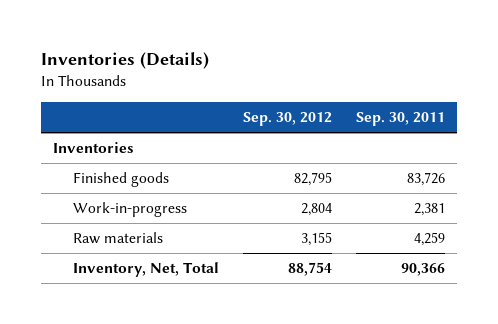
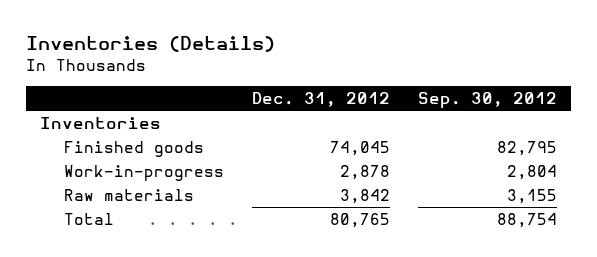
[355,111,445,126] Sep. 30, 2011 -> none
none -> [252,92,391,108] Dec. 31, 2012
[73,262,220,278] Inventory, Net, Total -> [64,212,115,225] Total

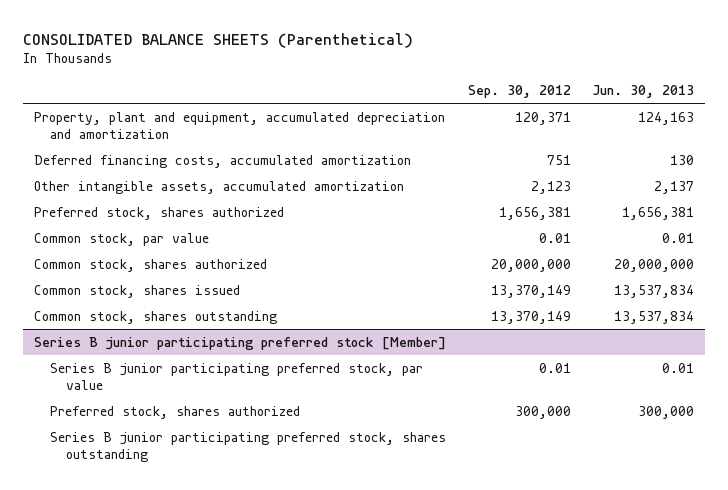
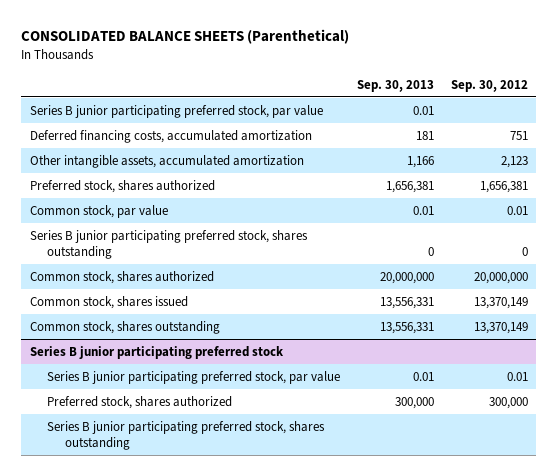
[592,84,695,98] Jun. 30, 2013 -> none
none -> [357,79,435,92] Sep. 30, 2013
[34,111,446,139] Property, plant and equipment, accumulated depreciation and amortization -> none
none -> [29,104,323,118] Series B junior participating preferred stock, par value
none -> [29,229,308,259] Series B junior participating preferred stock, shares outstanding
[34,336,447,350] Series B junior participating preferred stock [Member] -> [29,345,284,359] Series B junior participating preferred stock

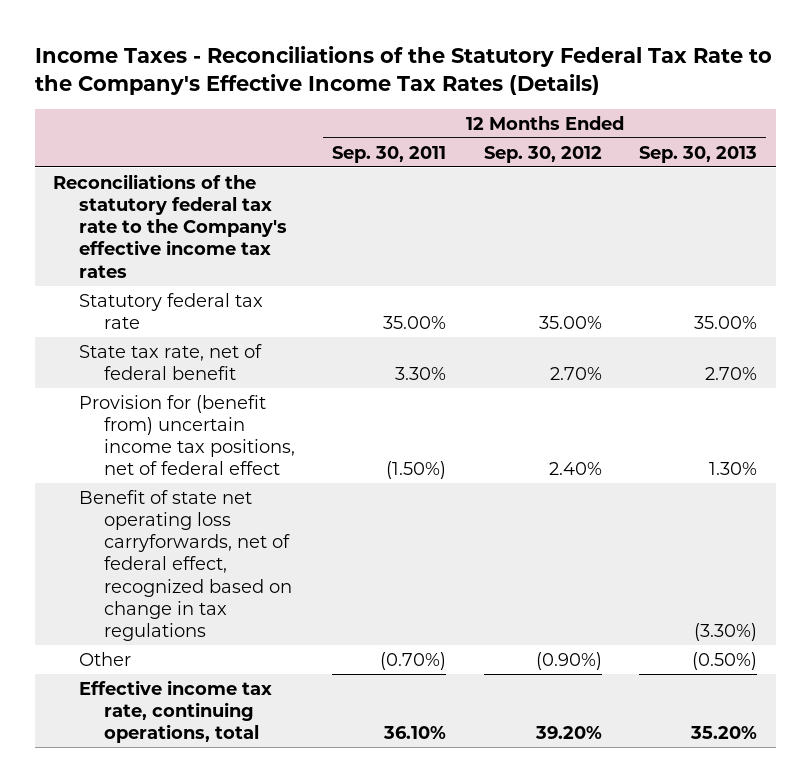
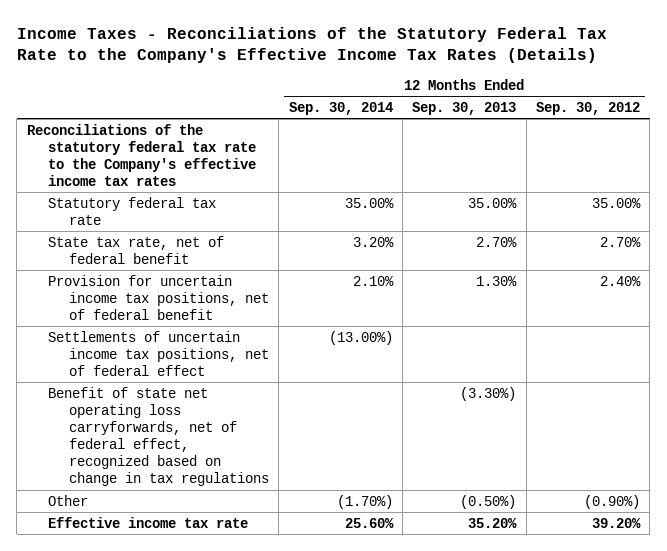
[332,145,447,163] Sep. 30, 2011 -> none
none -> [288,101,393,115] Sep. 30, 2014
[78,394,296,476] Provision for (benefit from) uncertain income tax positions, net of federal effect -> [47,274,269,320] Provision for uncertain income tax positions, net of federal benefit
none -> [47,330,269,376] Settlements of uncertain income tax positions, net of federal effect
[78,679,272,744] Effective income tax rate, continuing operations, total -> [47,516,248,528] Effective income tax rate

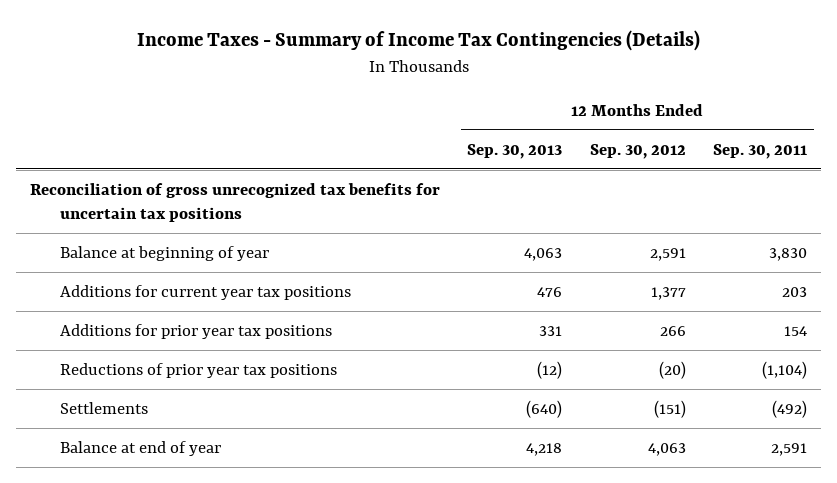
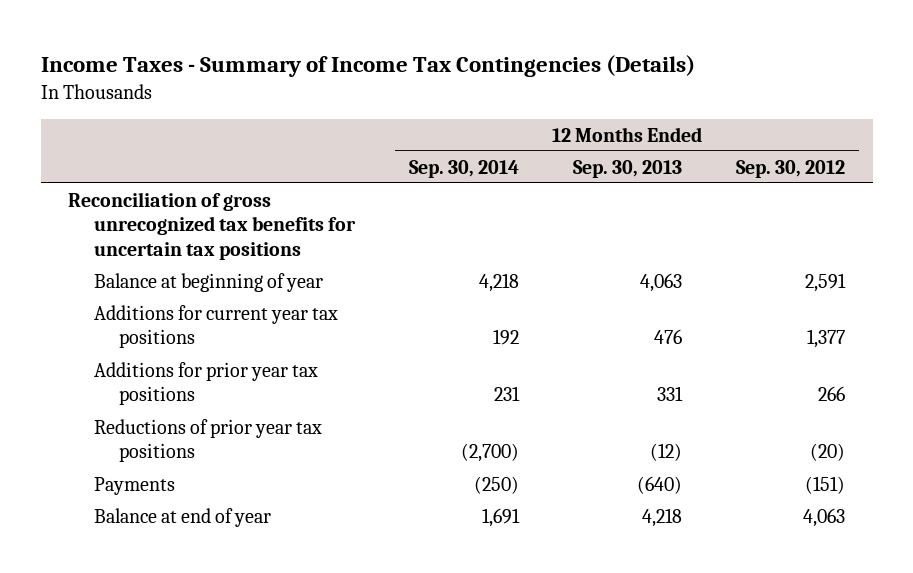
[713,143,808,159] Sep. 30, 2011 -> none
none -> [408,159,519,178] Sep. 30, 2014
[59,401,148,414] Settlements -> [93,476,175,495] Payments

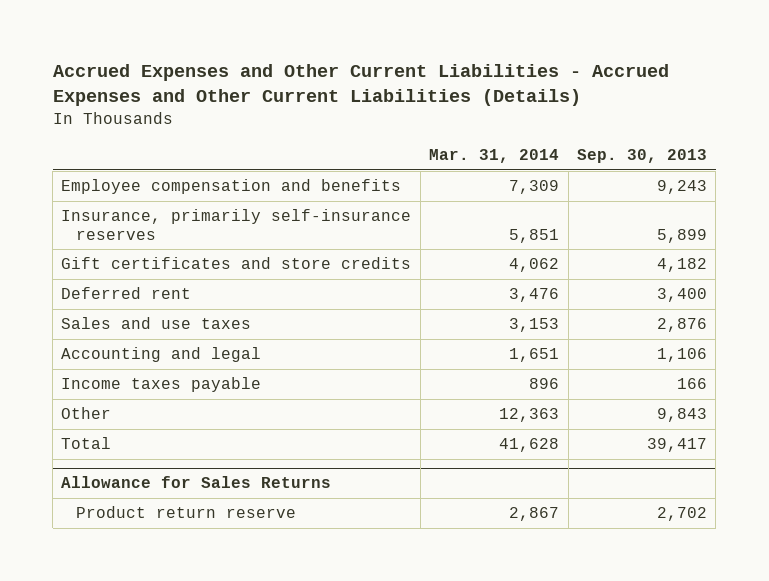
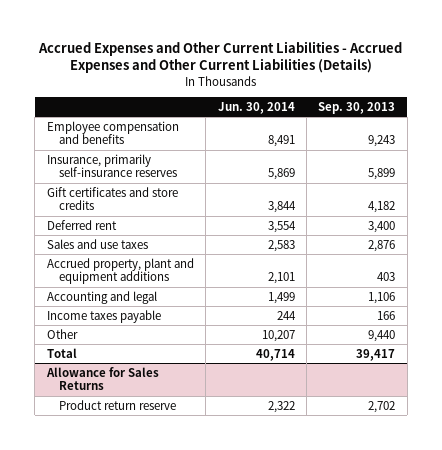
[429,149,560,164] Mar. 31, 2014 -> none
none -> [217,102,295,115] Jun. 30, 2014
none -> [46,257,194,285] Accrued property, plant and equipment additions
[657,408,708,423] 9,843 -> [368,329,396,342] 9,440

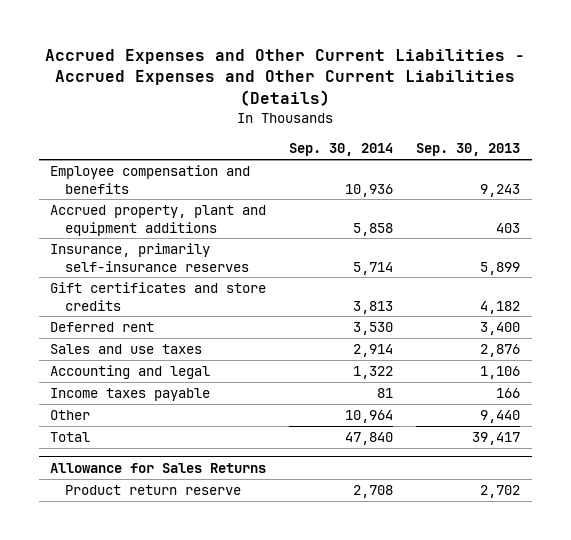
[217,102,295,115] Jun. 30, 2014 -> none
none -> [289,143,394,157] Sep. 30, 2014
[46,257,194,285] Accrued property, plant and equipment additions -> [50,205,267,236] Accrued property, plant and equipment additions

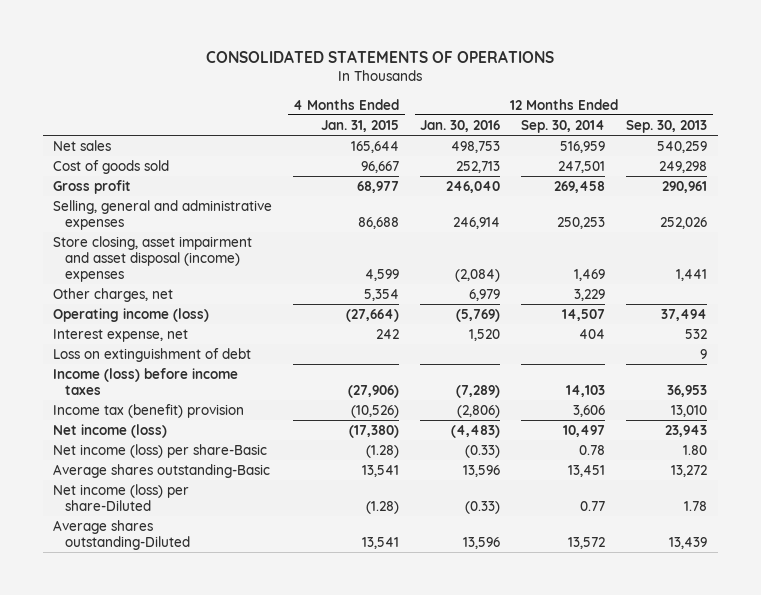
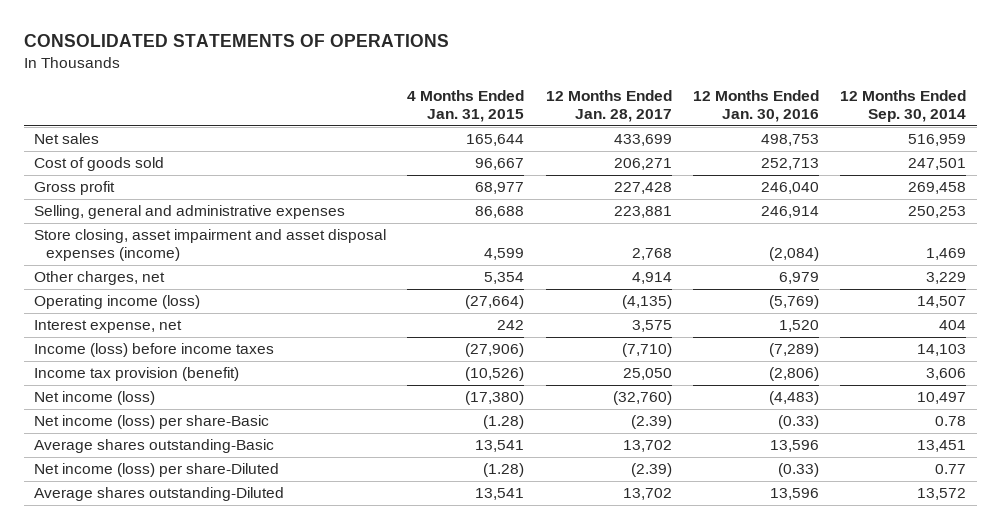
[626,119,708,133] Sep. 30, 2013 -> none
none -> [545,89,672,122] 12 Months Ended Jan. 28, 2017
[53,235,253,282] Store closing, asset impairment and asset disposal (income) expenses -> [34,229,387,262] Store closing, asset impairment and asset disposal expenses (income)
[53,347,252,362] Loss on extinguishment of debt -> none
[53,403,245,418] Income tax (benefit) provision -> [34,367,240,382] Income tax provision (benefit)

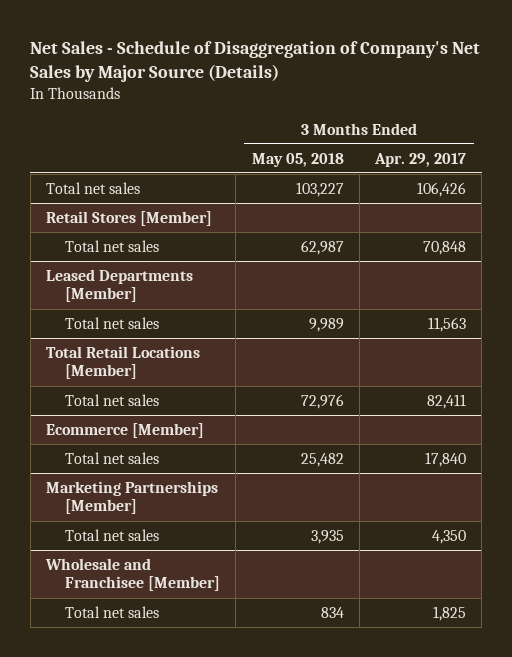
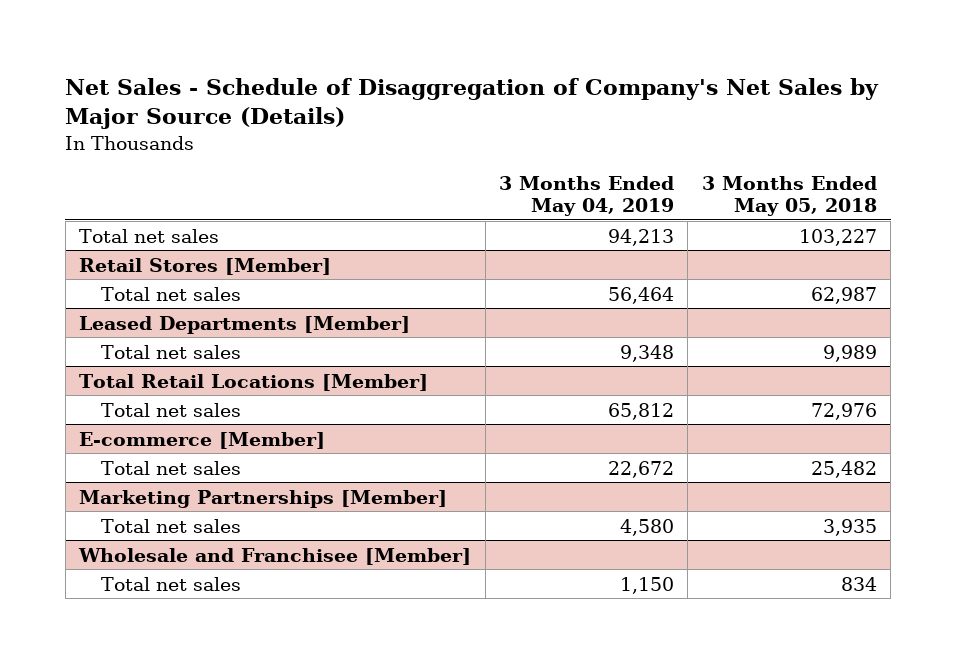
[373,152,466,167] Apr. 29, 2017 -> none
none -> [498,176,674,217] 3 Months Ended May 04, 2019
[45,422,204,438] Ecommerce [Member] -> [79,431,326,449] E-commerce [Member]

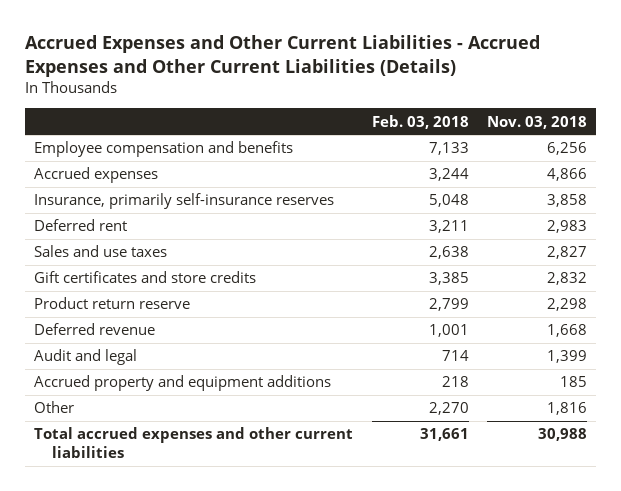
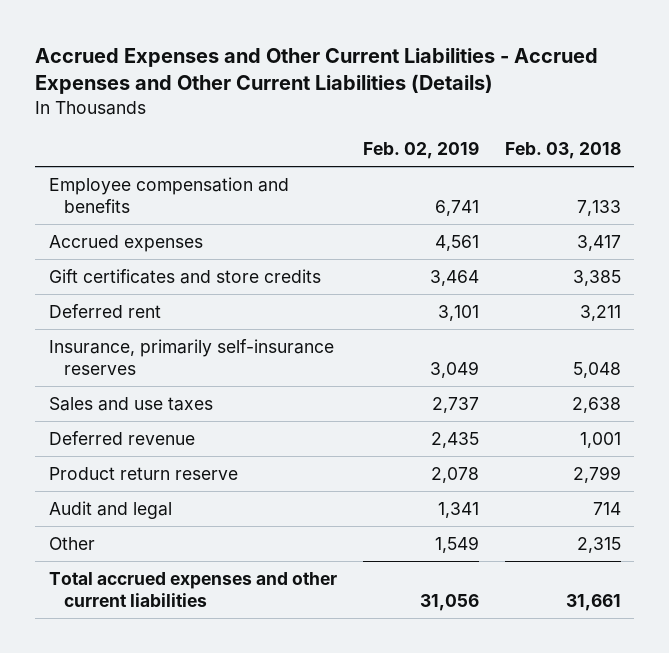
[486,115,587,129] Nov. 03, 2018 -> none
none -> [362,141,479,160] Feb. 02, 2019
[428,168,469,182] 3,244 -> [576,234,621,251] 3,417
[34,271,257,284] Gift certificates and store credits -> [48,268,321,284] Gift certificates and store credits
[34,193,335,210] Insurance, primarily self-insurance reserves -> [48,338,334,376] Insurance, primarily self-insurance reserves
[34,297,191,310] Product return reserve -> [48,466,238,480] Product return reserve
[34,375,332,392] Accrued property and equipment additions -> none
[428,402,469,416] 2,270 -> [576,536,621,553] 2,315

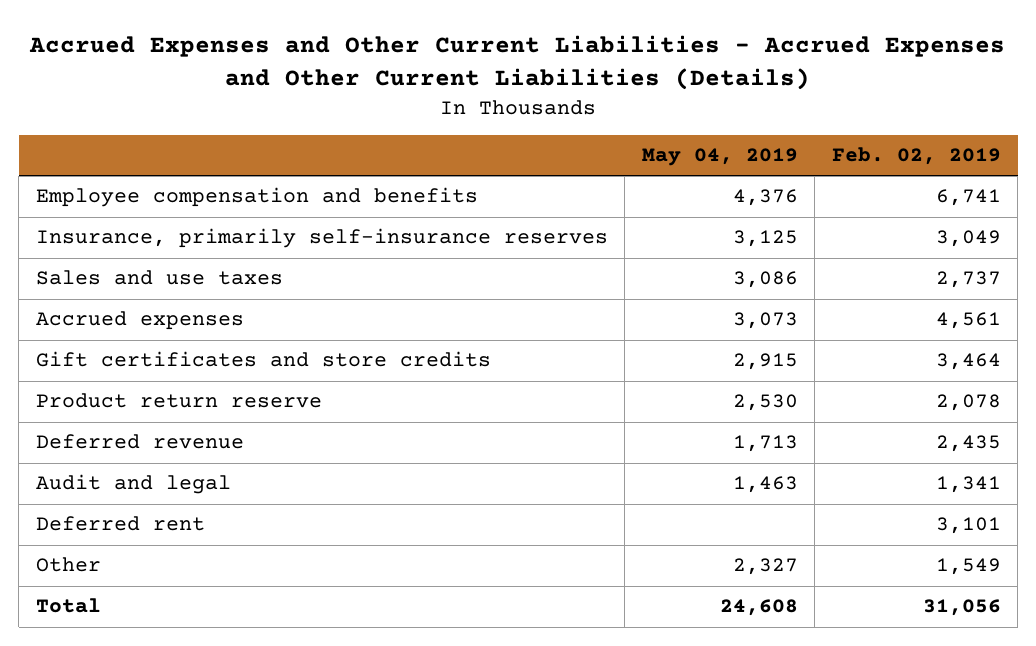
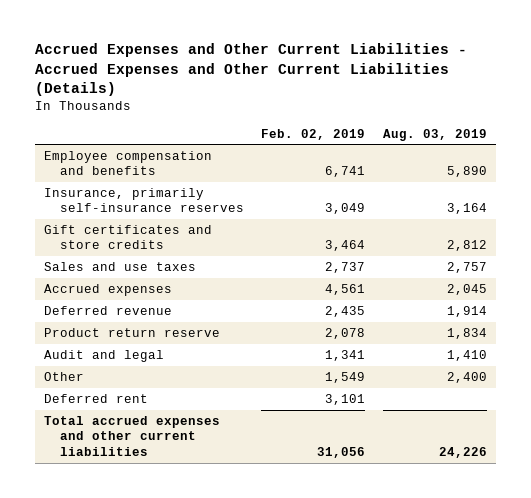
[641,148,798,167] May 04, 2019 -> none
none -> [383,128,488,141] Aug. 03, 2019
[35,351,491,368] Gift certificates and store credits -> [43,224,212,250] Gift certificates and store credits
[35,393,322,409] Product return reserve -> [43,327,220,337] Product return reserve
[35,516,205,532] Deferred rent -> [43,393,148,403] Deferred rent
[35,598,101,614] Total -> [43,415,220,456] Total accrued expenses and other current liabilities

